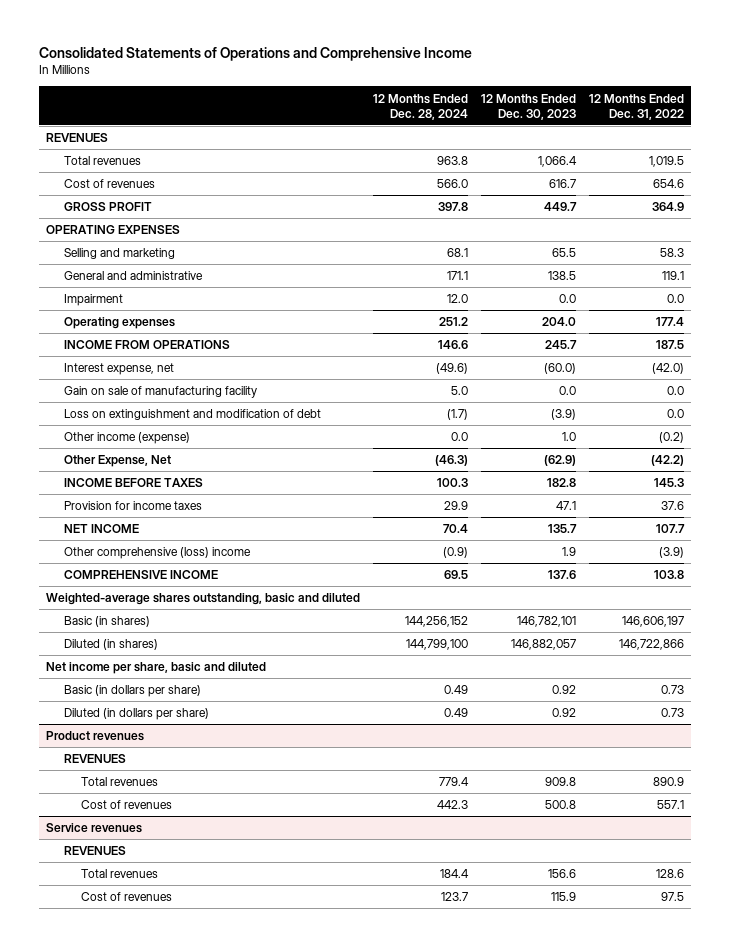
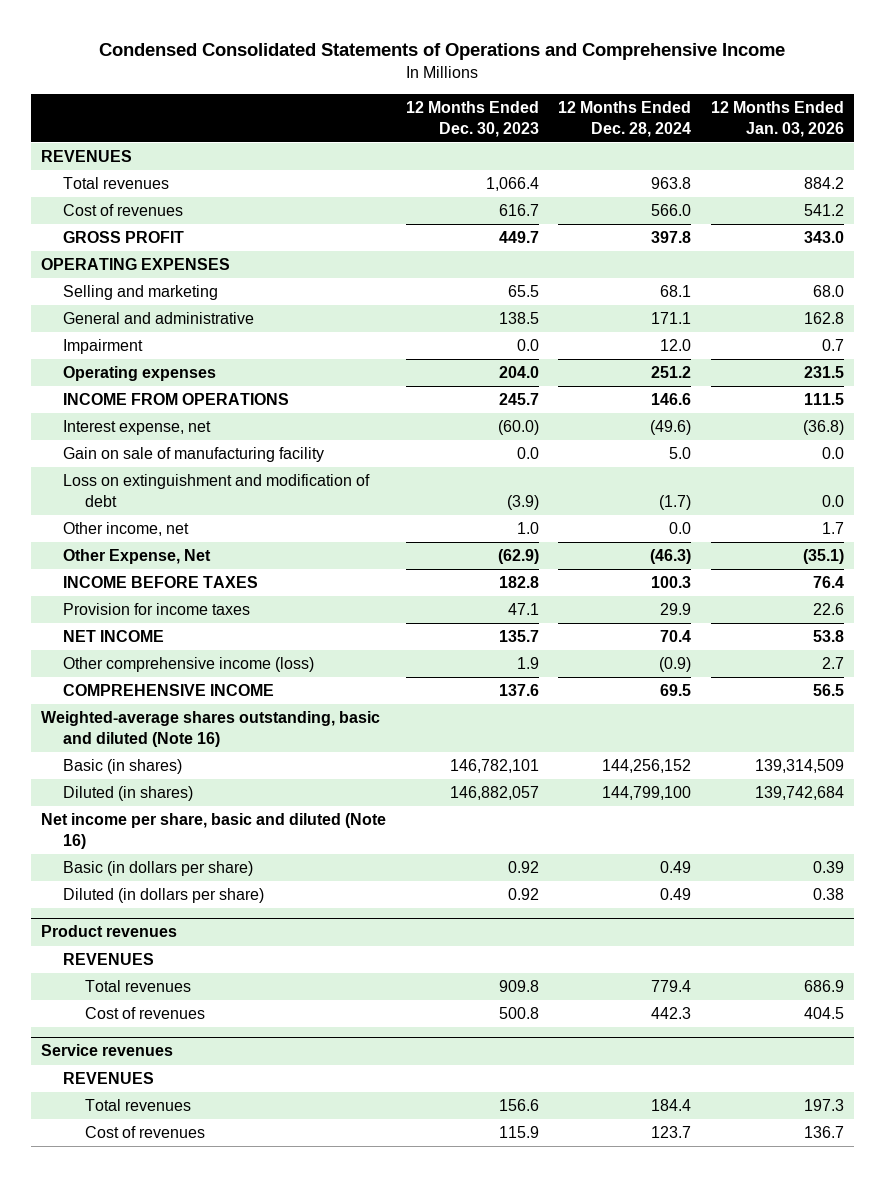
[39,47,473,62] Consolidated Statements of Operations and Comprehensive Income -> [99,43,786,61] Condensed Consolidated Statements of Operations and Comprehensive Income
[589,93,685,120] 12 Months Ended Dec. 31, 2022 -> none
none -> [710,101,844,137] 12 Months Ended Jan. 03, 2026
[63,432,190,445] Other income (expense) -> [62,522,189,537] Other income, net
[63,547,251,560] Other comprehensive (loss) income -> [62,657,314,673] Other comprehensive income (loss)
[45,593,360,606] Weighted-average shares outstanding, basic and diluted -> [40,711,380,747] Weighted-average shares outstanding, basic and diluted (Note 16)
[45,662,266,675] Net income per share, basic and diluted -> [40,813,386,849] Net income per share, basic and diluted (Note 16)

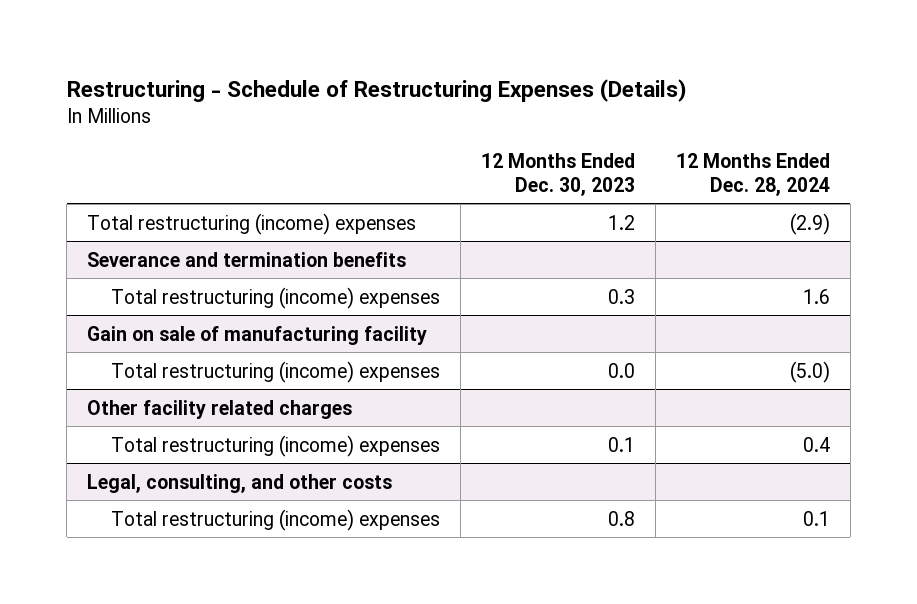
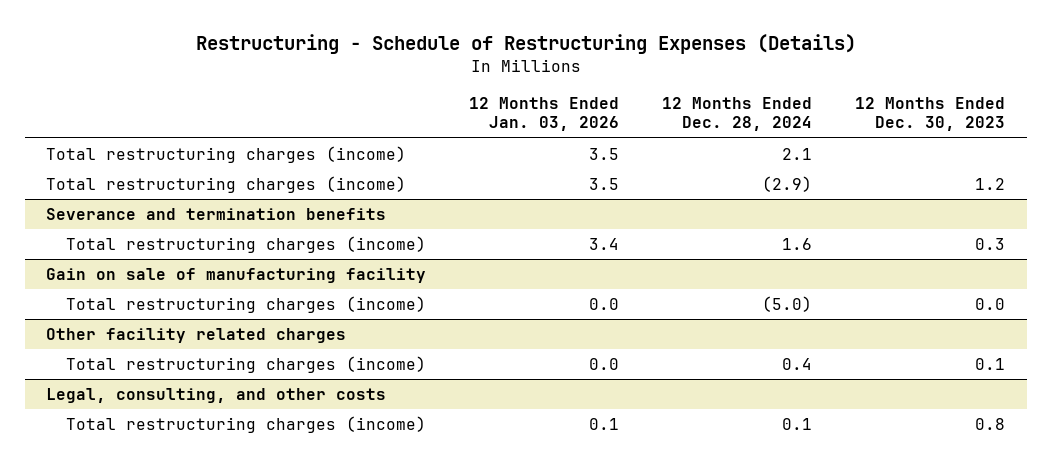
none -> [469,97,620,132] 12 Months Ended Jan. 03, 2026
none -> [46,146,407,164] Total restructuring charges (income)
[87,212,417,235] Total restructuring (income) expenses -> [46,176,407,194] Total restructuring charges (income)
[110,286,440,309] Total restructuring (income) expenses -> [66,236,427,254] Total restructuring charges (income)
[110,360,440,383] Total restructuring (income) expenses -> [66,296,427,314] Total restructuring charges (income)
[110,434,440,457] Total restructuring (income) expenses -> [66,356,427,374] Total restructuring charges (income)
[110,508,440,531] Total restructuring (income) expenses -> [66,416,427,434] Total restructuring charges (income)

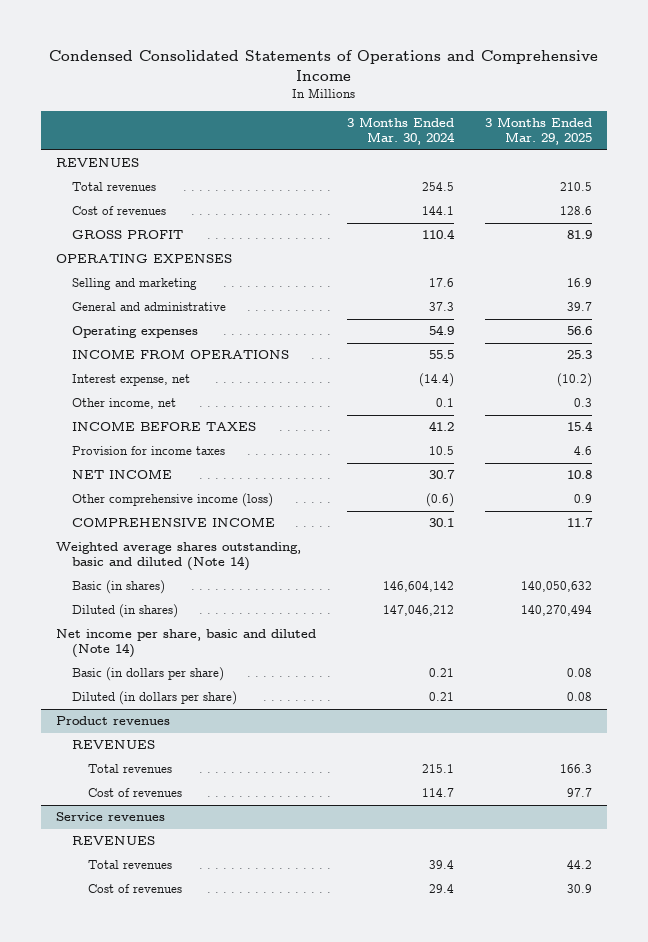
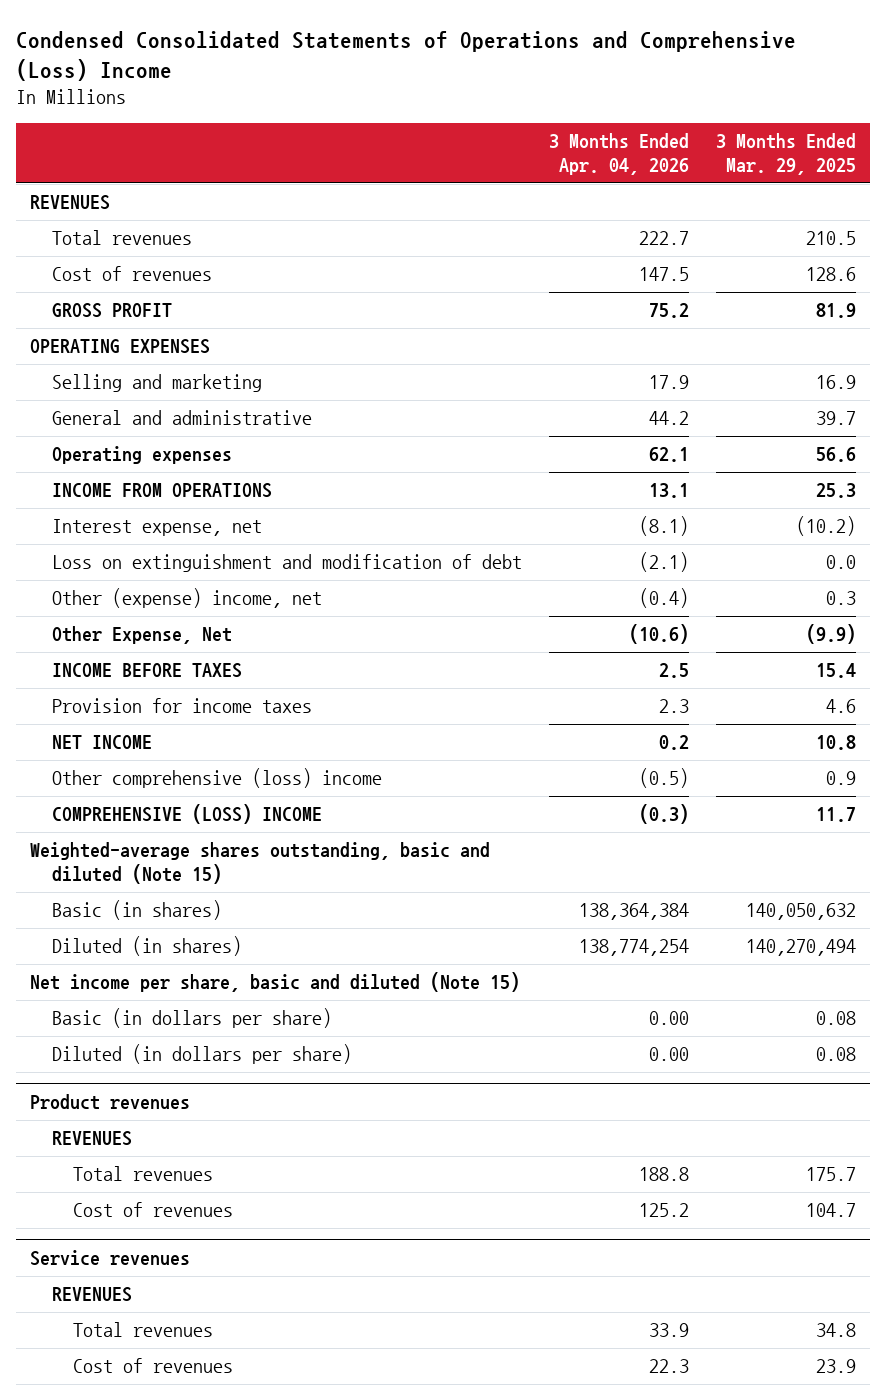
[48,49,598,81] Condensed Consolidated Statements of Operations and Comprehensive Income -> [16,30,797,81] Condensed Consolidated Statements of Operations and Comprehensive (Loss) Income
[346,117,455,146] 3 Months Ended Mar. 30, 2024 -> none
none -> [548,133,689,176] 3 Months Ended Apr. 04, 2026
none -> [51,554,522,573] Loss on extinguishment and modification of debt
[72,398,177,410] Other income, net -> [51,588,322,609] Other (expense) income, net
none -> [51,626,232,645] Other Expense, Net
[72,493,274,508] Other comprehensive income (loss) -> [51,768,382,789] Other comprehensive (loss) income
[72,517,276,528] COMPREHENSIVE INCOME -> [51,804,322,825] COMPREHENSIVE (LOSS) INCOME
[56,542,302,572] Weighted average shares outstanding, basic and diluted (Note 14) -> [29,842,490,885] Weighted-average shares outstanding, basic and diluted (Note 15)
[56,629,317,659] Net income per share, basic and diluted (Note 14) -> [29,972,520,993] Net income per share, basic and diluted (Note 15)
[559,764,592,774] 166.3 -> [806,1167,857,1182] 175.7
[566,788,592,798] 97.7 -> [806,1203,857,1218] 104.7
[566,860,592,870] 44.2 -> [816,1323,857,1338] 34.8
[566,884,592,894] 30.9 -> [816,1359,857,1374] 23.9

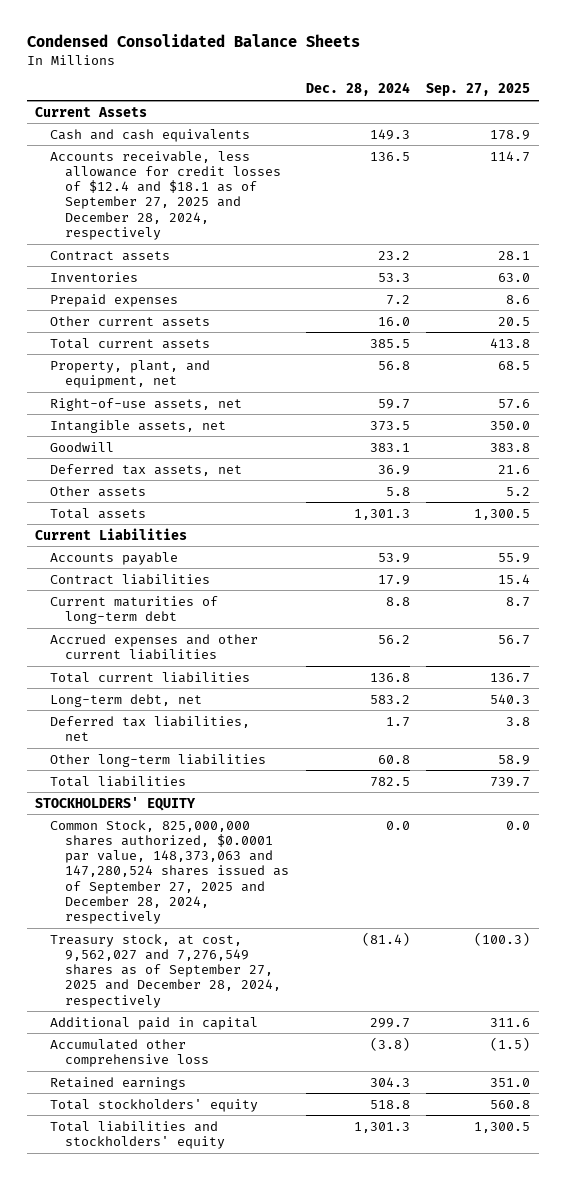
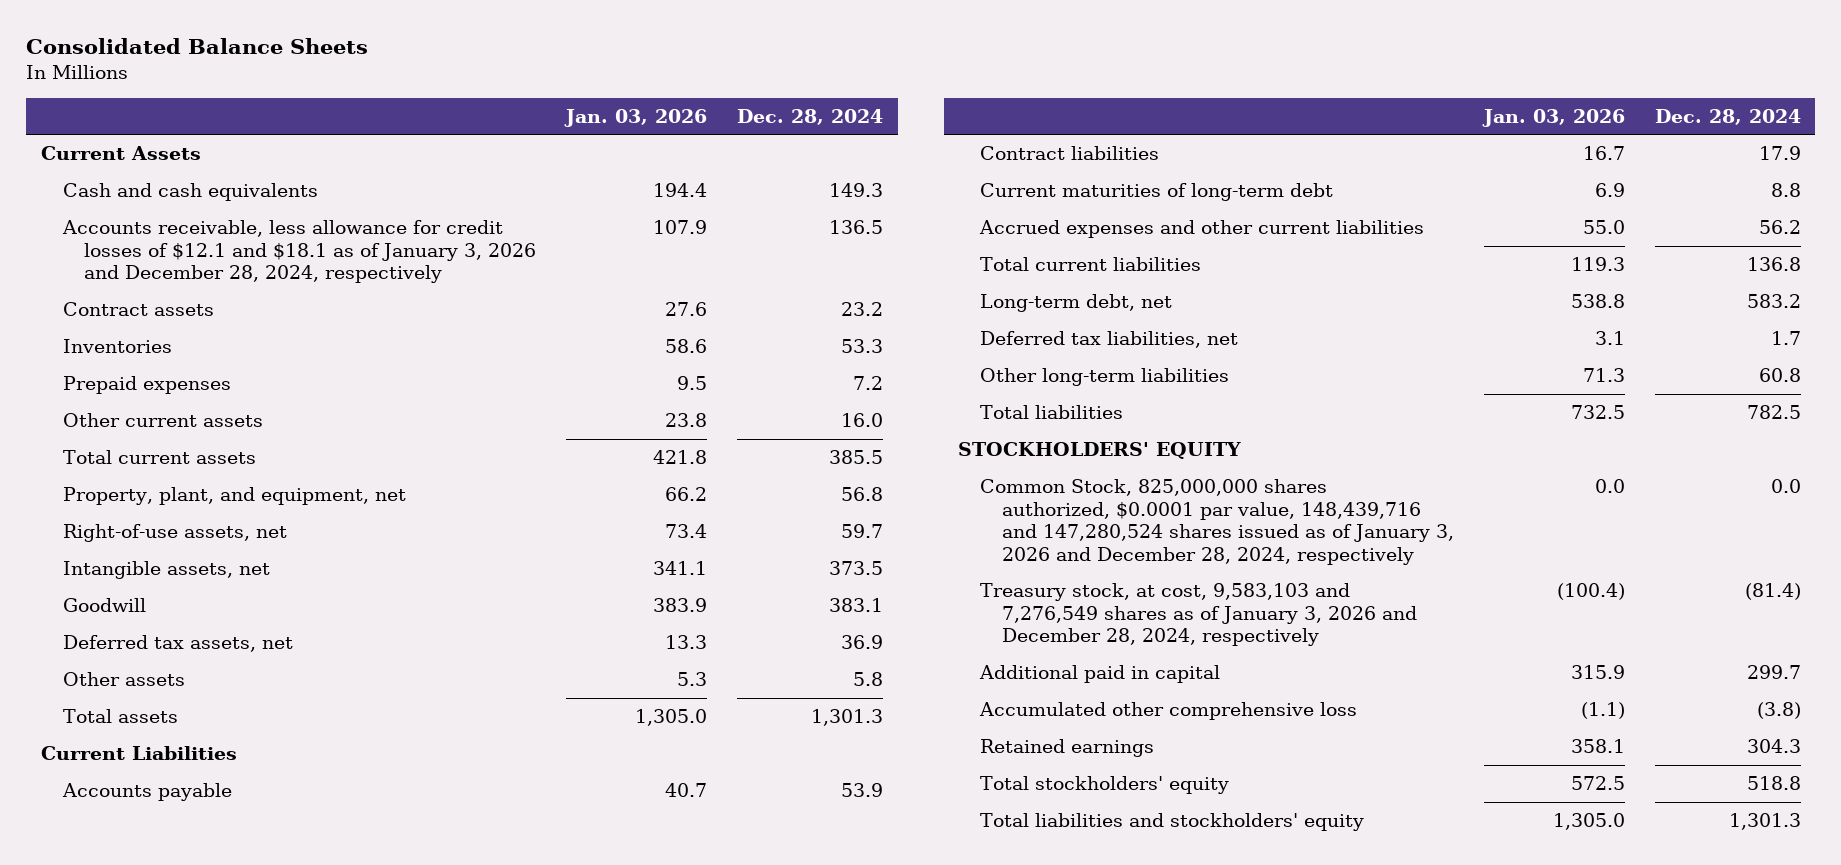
[26,34,360,48] Condensed Consolidated Balance Sheets -> [25,38,368,55] Consolidated Balance Sheets
[426,83,531,97] Sep. 27, 2025 -> none
none -> [564,108,708,127] Jan. 03, 2026
[50,150,281,240] Accounts receivable, less allowance for credit losses of $12.4 and $18.1 as of September 27, 2025 and December 28, 2024, respectively -> [61,220,537,284] Accounts receivable, less allowance for credit losses of $12.1 and $18.1 as of January 3, 2026 and December 28, 2024, respectively
[50,819,289,925] Common Stock, 825,000,000 shares authorized, $0.0001 par value, 148,373,063 and 147,280,524 shares issued as of September 27, 2025 and December 28, 2024, respectively -> [980,479,1455,565] Common Stock, 825,000,000 shares authorized, $0.0001 par value, 148,439,716 and 147,280,524 shares issued as of January 3, 2026 and December 28, 2024, respectively
[50,933,281,1008] Treasury stock, at cost, 9,562,027 and 7,276,549 shares as of September 27, 2025 and December 28, 2024, respectively -> [980,583,1418,647] Treasury stock, at cost, 9,583,103 and 7,276,549 shares as of January 3, 2026 and December 28, 2024, respectively

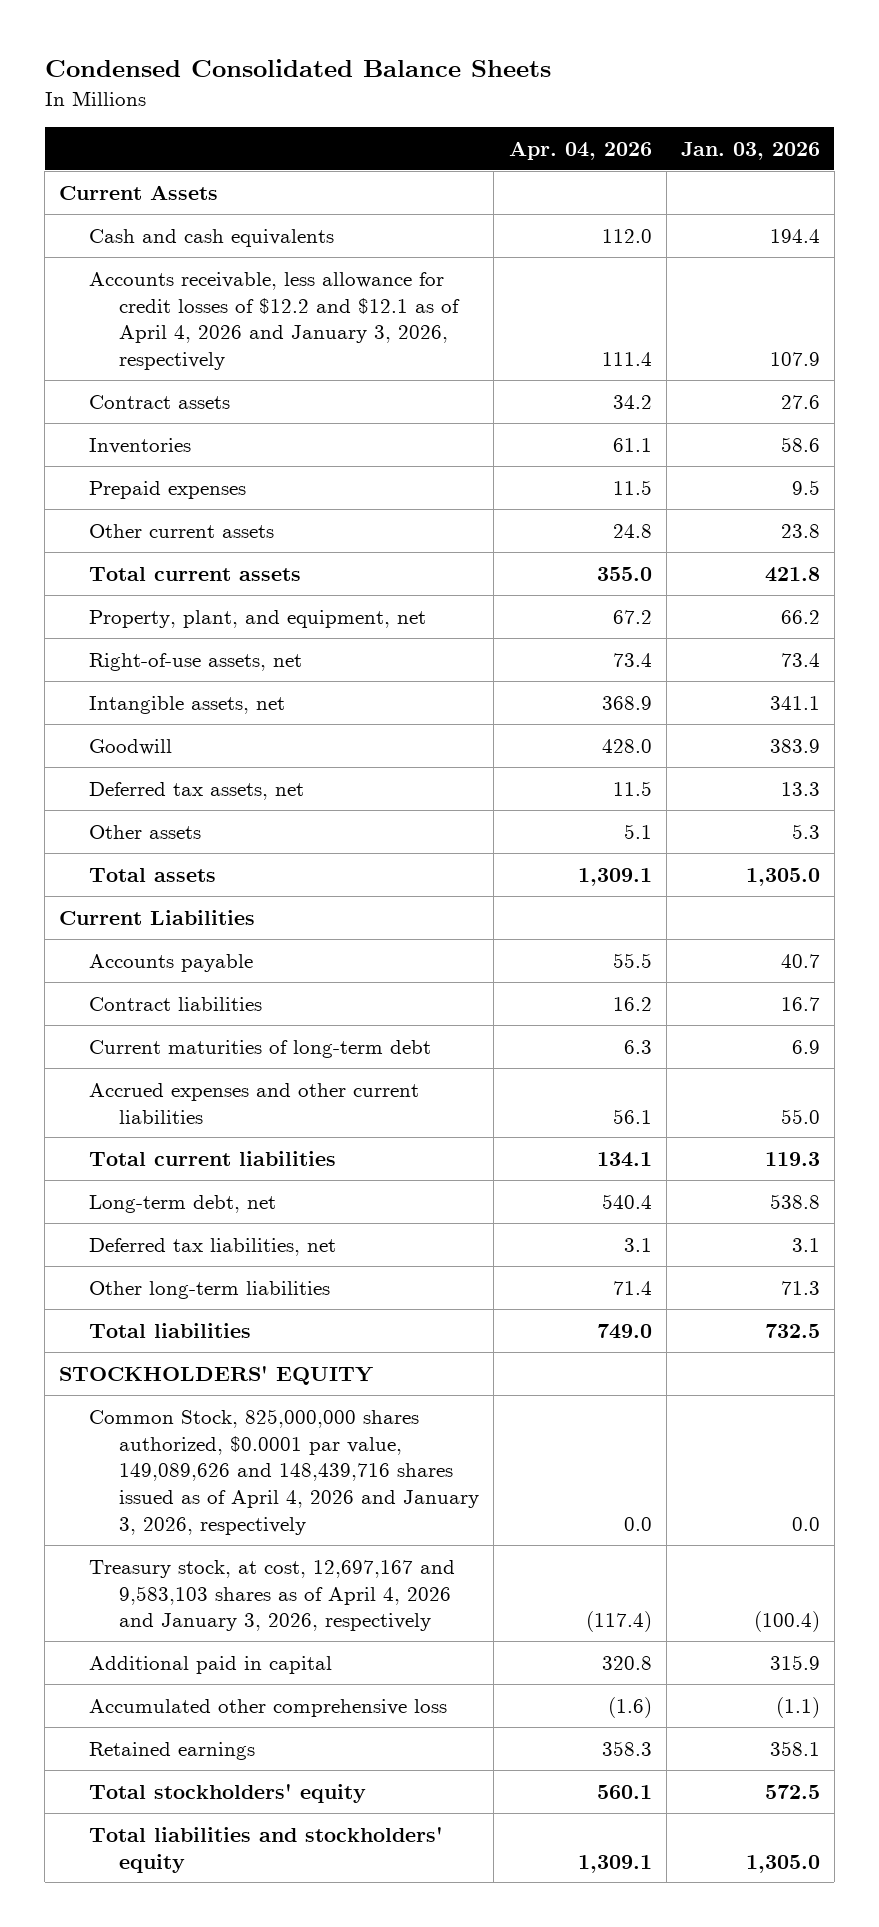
[25,38,368,55] Consolidated Balance Sheets -> [44,59,551,78] Condensed Consolidated Balance Sheets
[736,108,883,125] Dec. 28, 2024 -> none
none -> [508,140,652,160] Apr. 04, 2026
[61,220,537,284] Accounts receivable, less allowance for credit losses of $12.1 and $18.1 as of January 3, 2026 and December 28, 2024, respectively -> [89,271,461,371] Accounts receivable, less allowance for credit losses of $12.2 and $12.1 as of April 4, 2026 and January 3, 2026, respectively
[980,479,1455,565] Common Stock, 825,000,000 shares authorized, $0.0001 par value, 148,439,716 and 147,280,524 shares issued as of January 3, 2026 and December 28, 2024, respectively -> [89,1408,480,1536] Common Stock, 825,000,000 shares authorized, $0.0001 par value, 149,089,626 and 148,439,716 shares issued as of April 4, 2026 and January 3, 2026, respectively
[980,583,1418,647] Treasury stock, at cost, 9,583,103 and 7,276,549 shares as of January 3, 2026 and December 28, 2024, respectively -> [89,1559,456,1632] Treasury stock, at cost, 12,697,167 and 9,583,103 shares as of April 4, 2026 and January 3, 2026, respectively

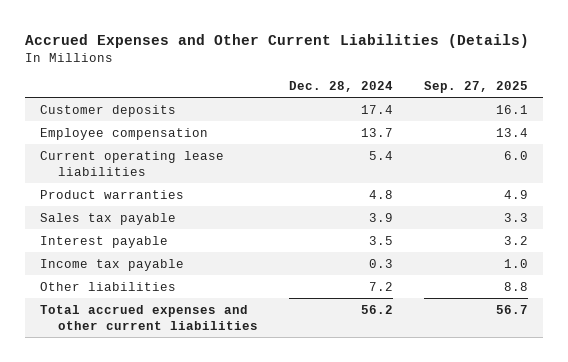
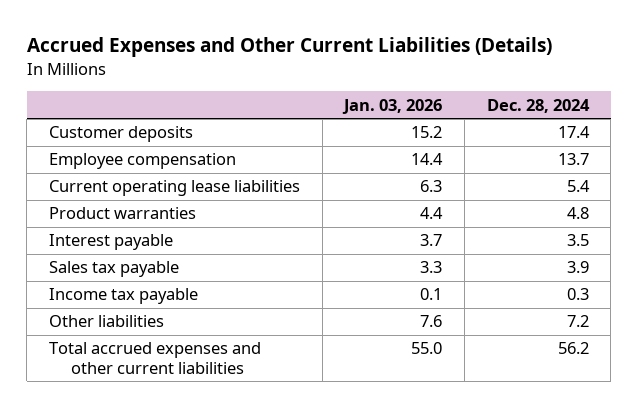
[423,80,528,93] Sep. 27, 2025 -> none
none -> [342,98,443,114] Jan. 03, 2026
[40,212,177,225] Sales tax payable -> [49,261,180,278] Sales tax payable

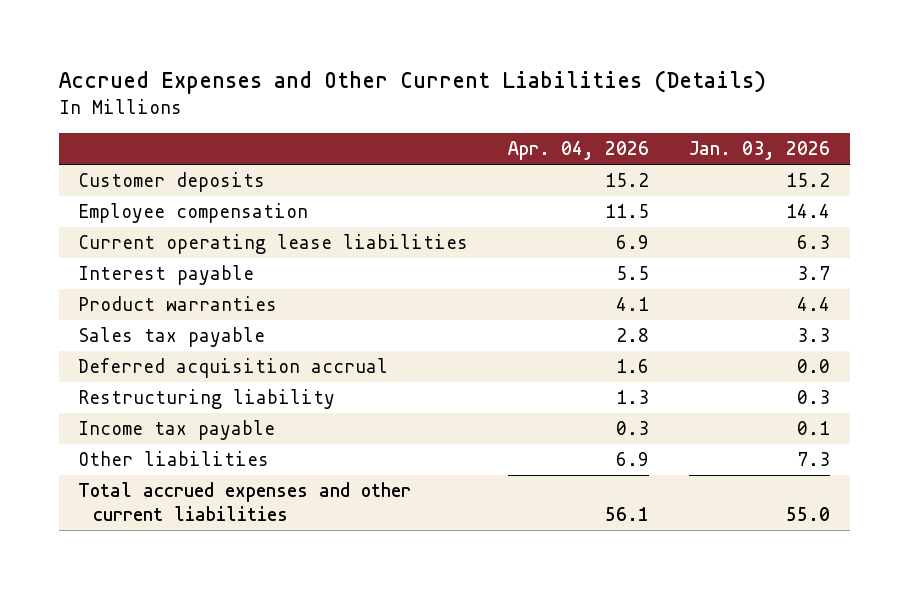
[486,98,590,113] Dec. 28, 2024 -> none
none -> [508,141,650,161] Apr. 04, 2026
[49,207,197,220] Product warranties -> [78,296,278,312] Product warranties
none -> [78,358,389,379] Deferred acquisition accrual
none -> [78,389,336,410] Restructuring liability
[420,315,443,328] 7.6 -> [796,452,830,467] 7.3

